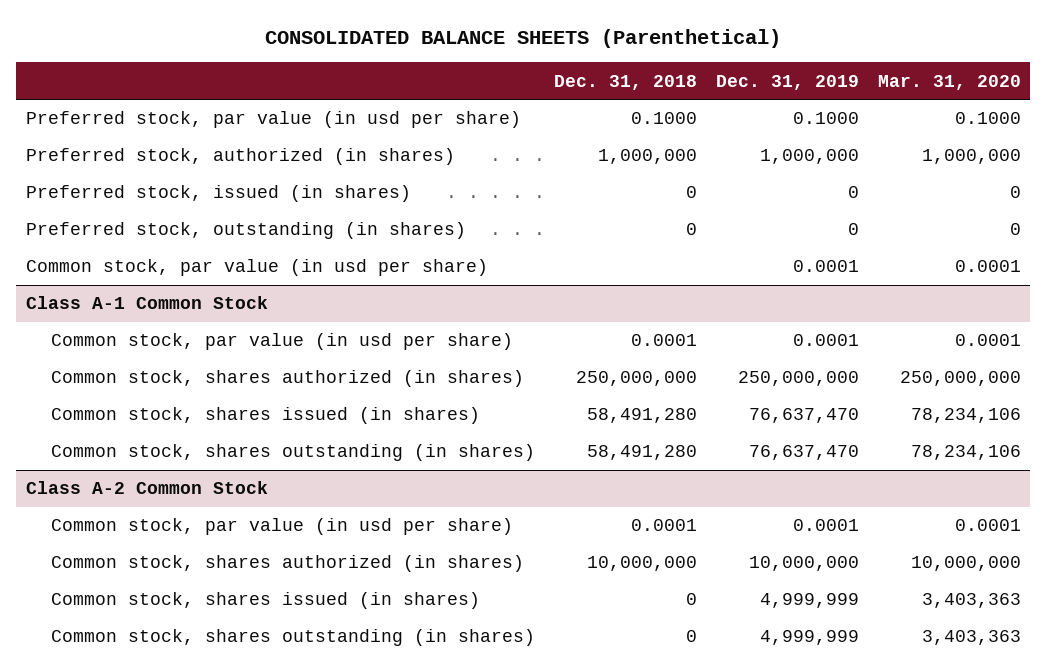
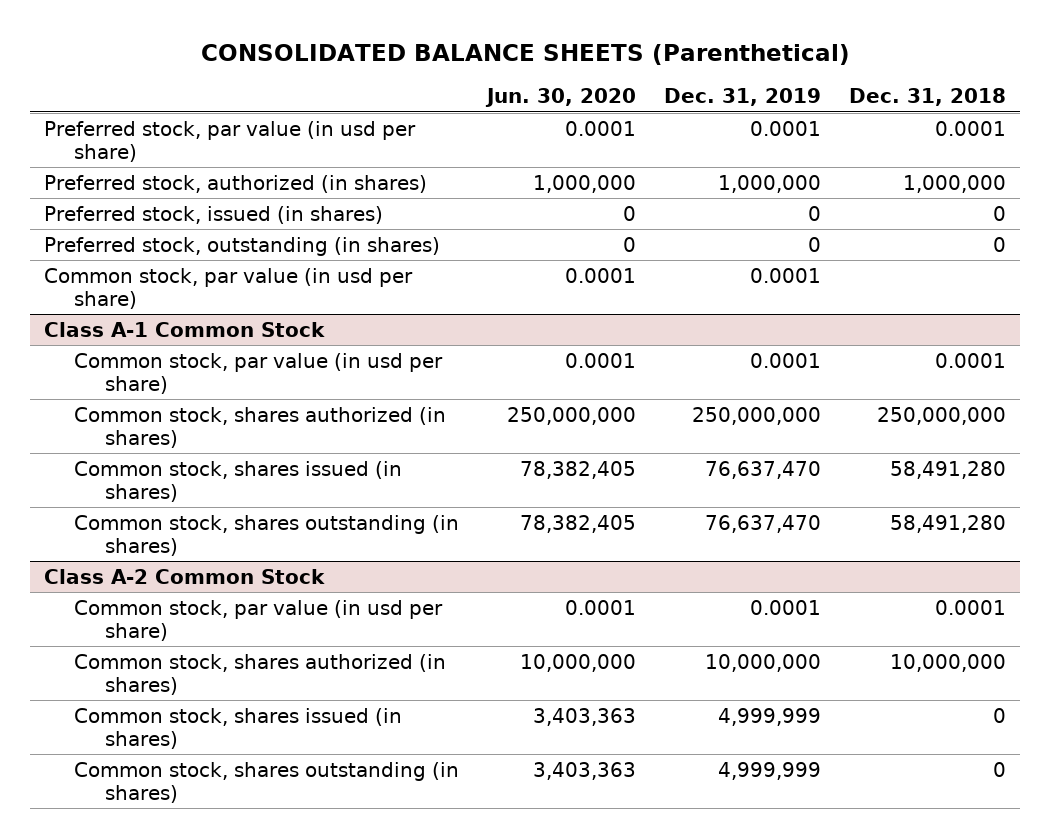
[877,74,1021,90] Mar. 31, 2020 -> none
none -> [485,88,637,108] Jun. 30, 2020
[631,112,698,125] 0.1000 -> [935,120,1007,136] 0.0001
[792,112,859,125] 0.1000 -> [750,120,822,136] 0.0001

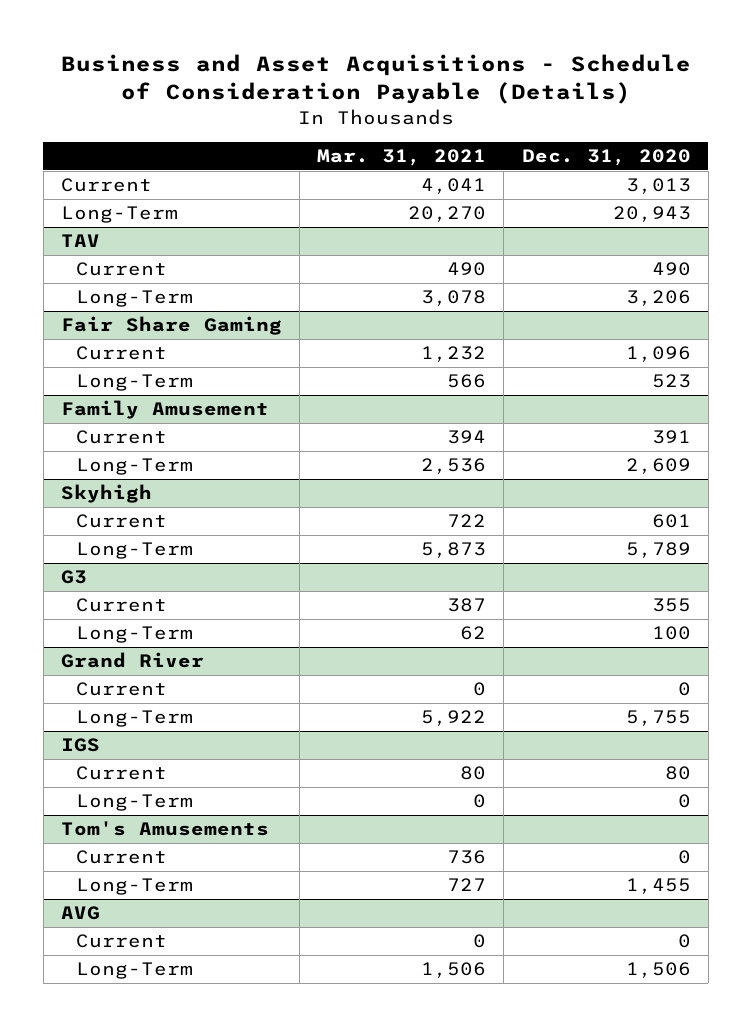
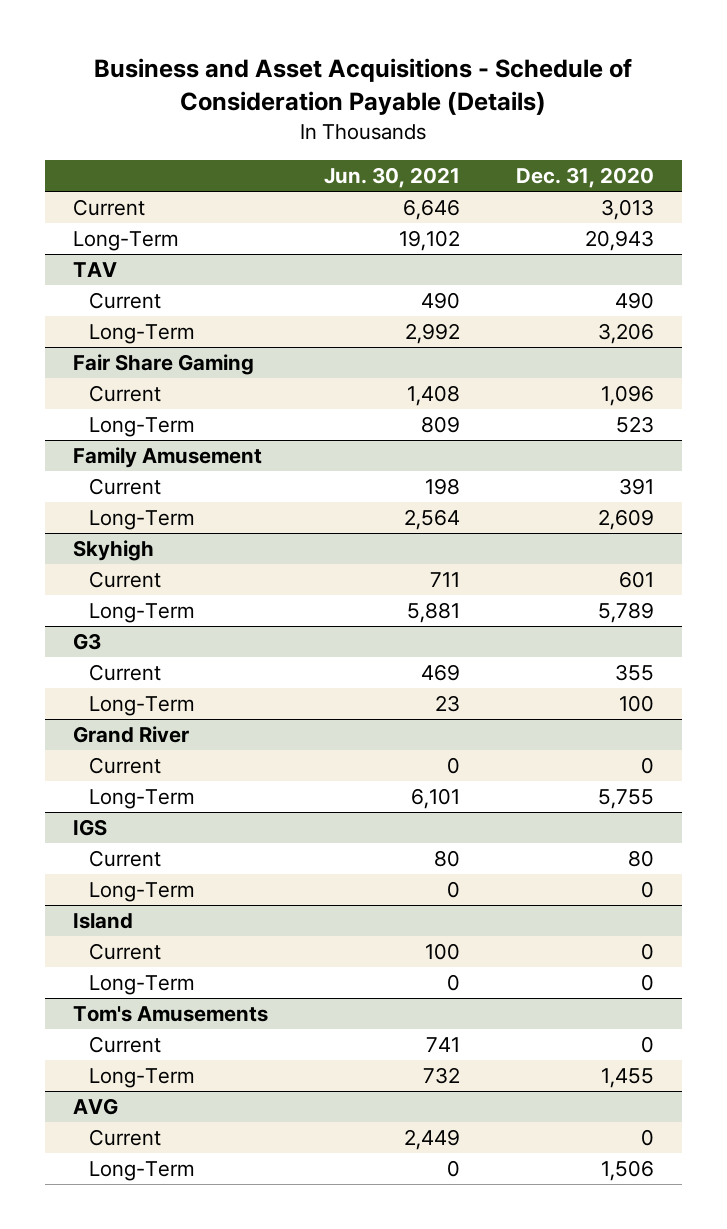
[317,148,487,166] Mar. 31, 2021 -> none
none -> [323,166,460,188] Jun. 30, 2021
none -> [72,913,133,930] Island
none -> [89,943,162,961] Current
none -> [89,975,196,996] Long-Term

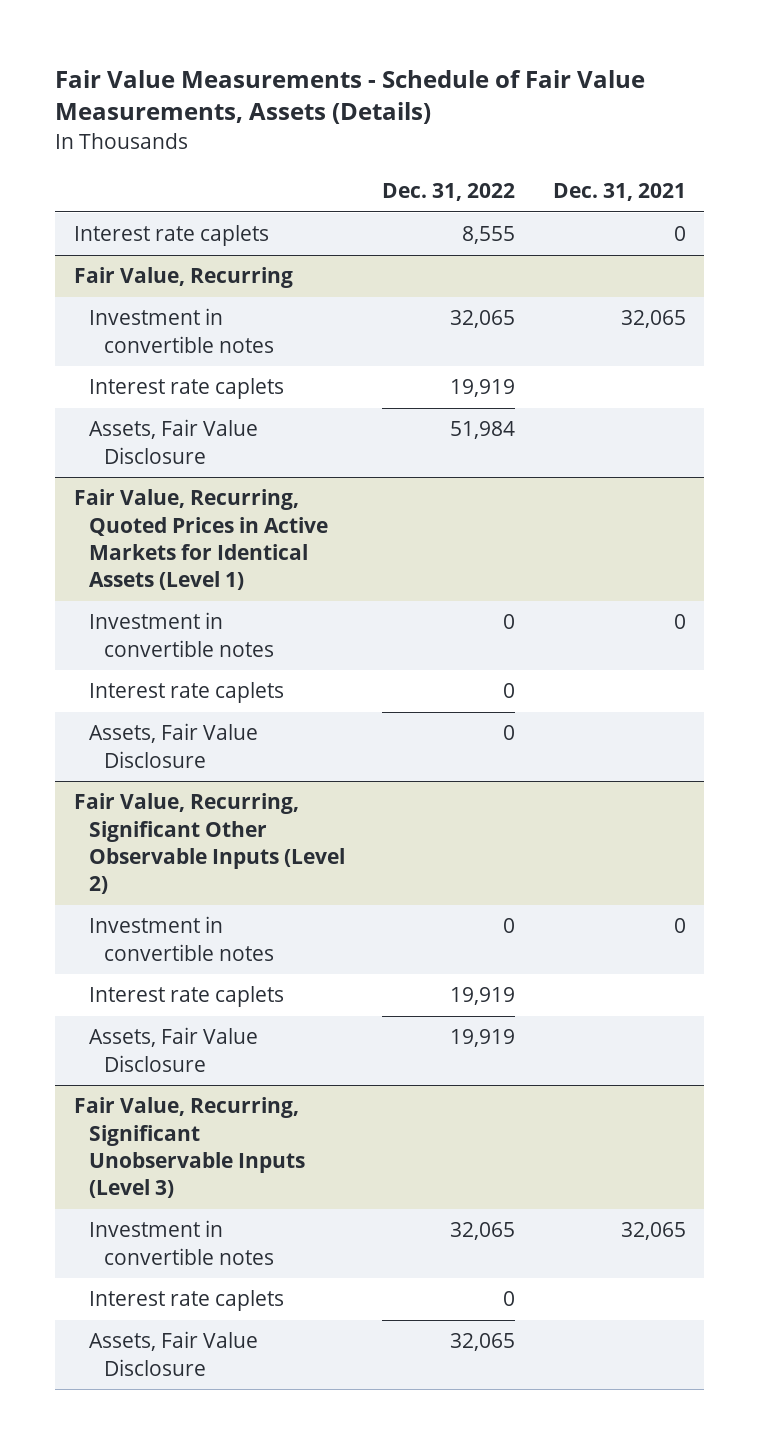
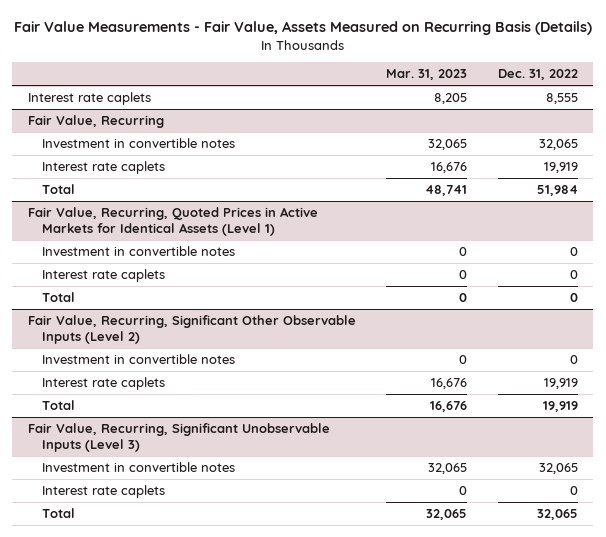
[55,69,646,125] Fair Value Measurements - Schedule of Fair Value Measurements, Assets (Details) -> [13,21,592,36] Fair Value Measurements - Fair Value, Assets Measured on Recurring Basis (Details)
[552,183,686,202] Dec. 31, 2021 -> none
none -> [386,69,468,81] Mar. 31, 2023
[88,419,258,464] Assets, Fair Value Disclosure -> [41,184,75,195] Total
[88,723,258,768] Assets, Fair Value Disclosure -> [41,292,75,303] Total
[88,1027,258,1072] Assets, Fair Value Disclosure -> [41,400,75,411] Total
[88,1331,258,1376] Assets, Fair Value Disclosure -> [41,508,75,519] Total

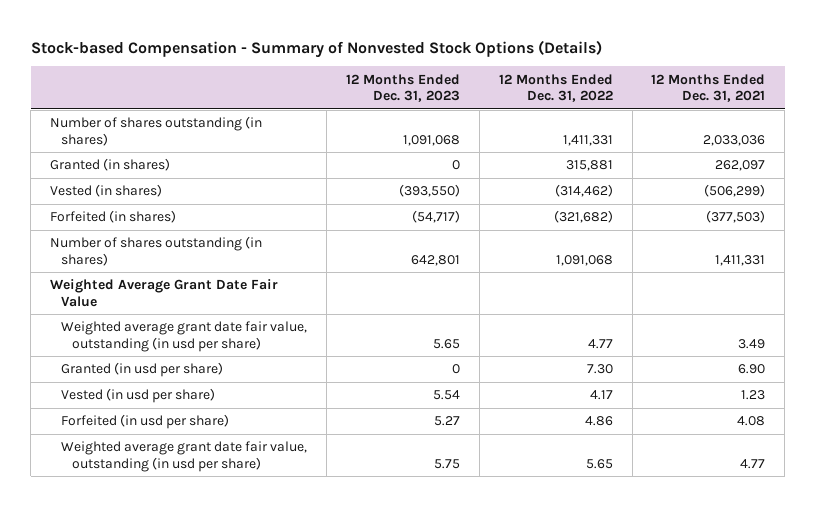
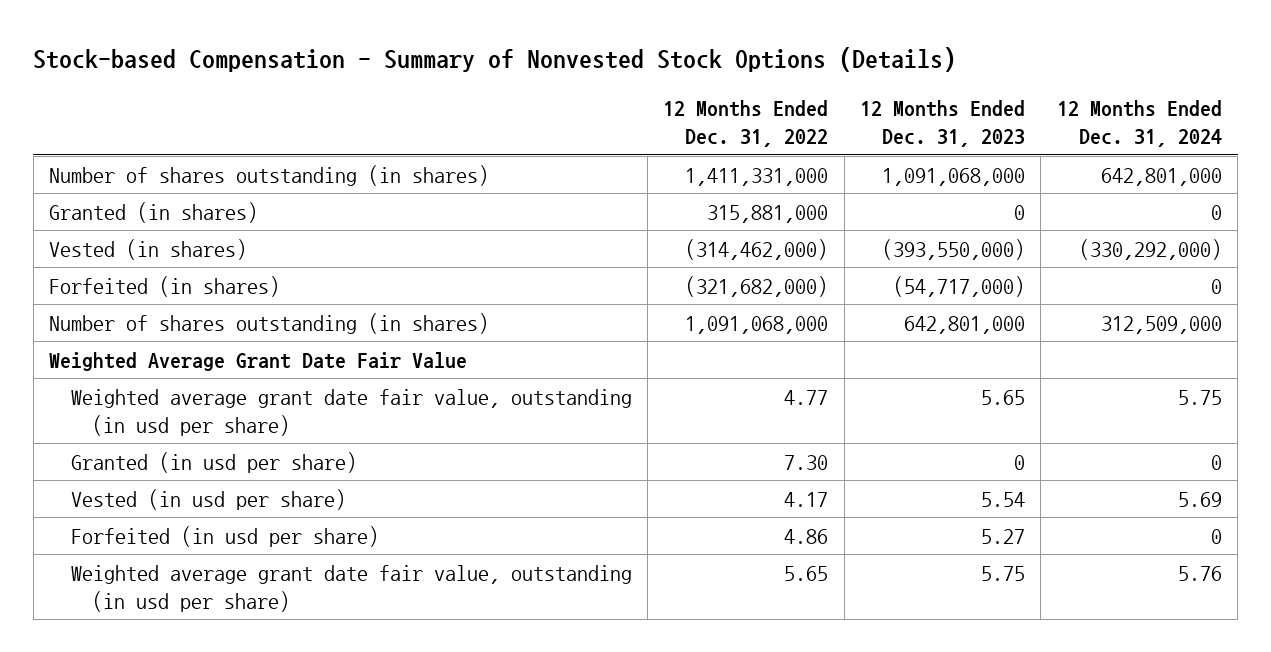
[651,73,766,102] 12 Months Ended Dec. 31, 2021 -> none
none -> [1056,100,1222,147] 12 Months Ended Dec. 31, 2024
[403,134,461,146] 1,091,068 -> [882,167,1026,186] 1,091,068,000
[562,134,613,146] 1,411,331 -> [685,167,829,186] 1,411,331,000
[565,160,613,172] 315,881 -> [707,204,829,223] 315,881,000
[399,184,461,198] (393,550) -> [882,238,1026,260] (393,550,000)
[554,184,613,198] (314,462) -> [685,238,829,260] (314,462,000)
[412,210,461,224] (54,717) -> [893,275,1026,297] (54,717,000)
[553,210,613,224] (321,682) -> [685,275,829,297] (321,682,000)
[411,254,461,266] 642,801 -> [904,315,1026,334] 642,801,000
[555,254,613,266] 1,091,068 -> [685,315,829,334] 1,091,068,000

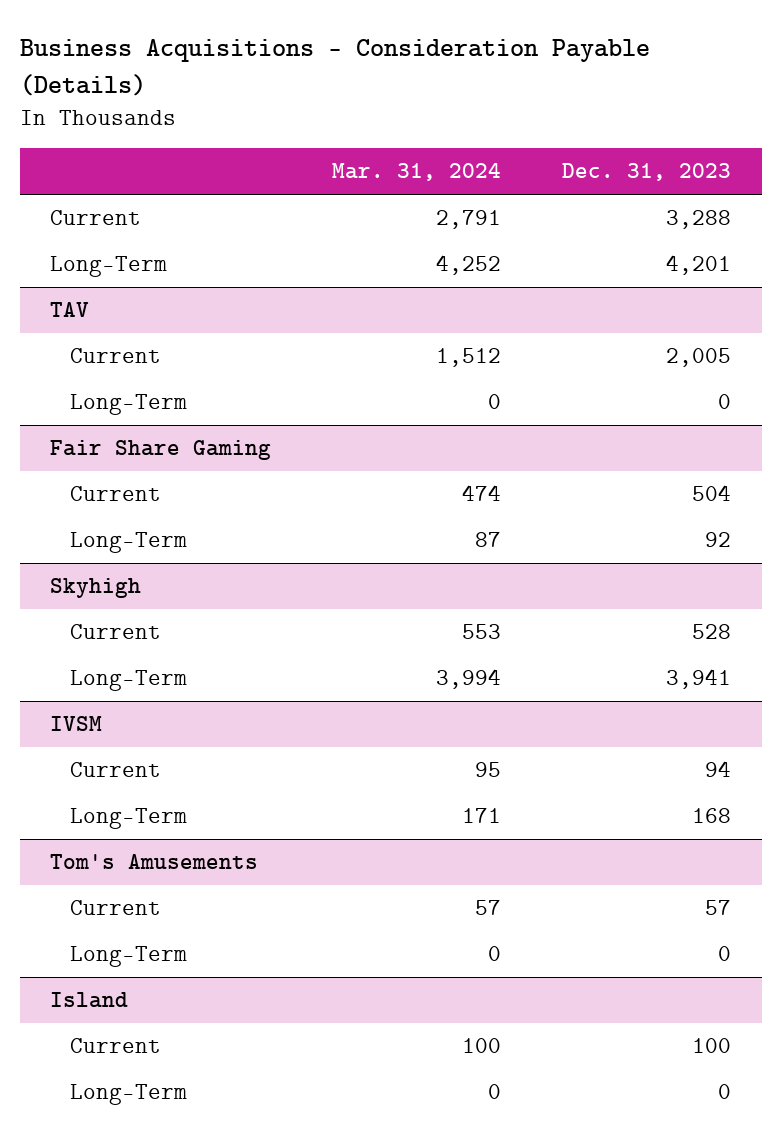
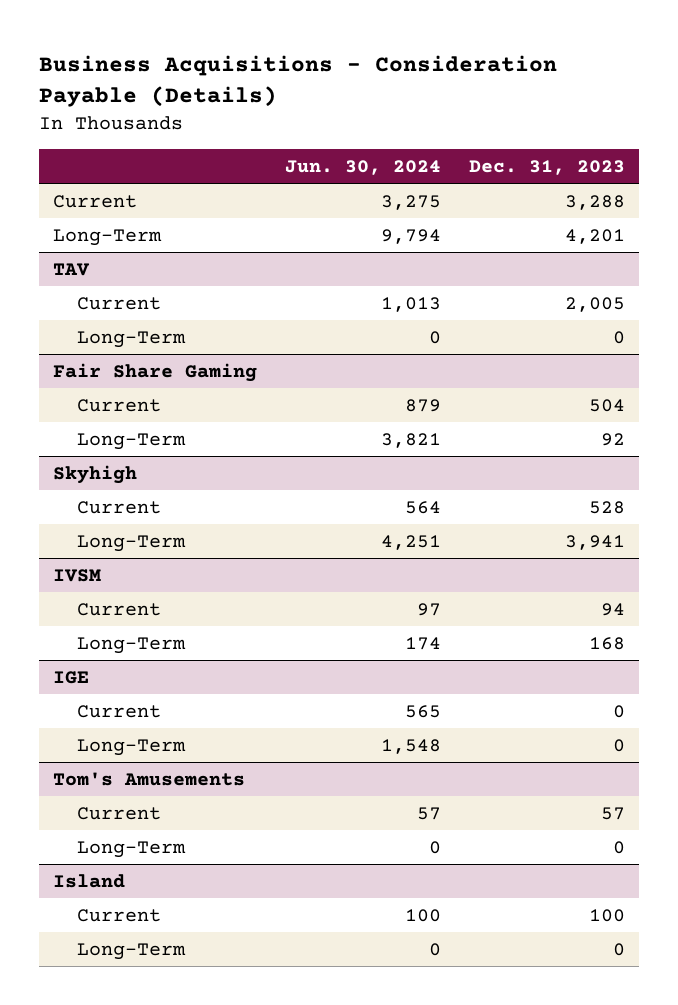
[332,163,502,182] Mar. 31, 2024 -> none
none -> [285,159,442,175] Jun. 30, 2024
none -> [53,670,90,684] IGE
none -> [76,704,161,718] Current
none -> [76,738,186,756] Long-Term

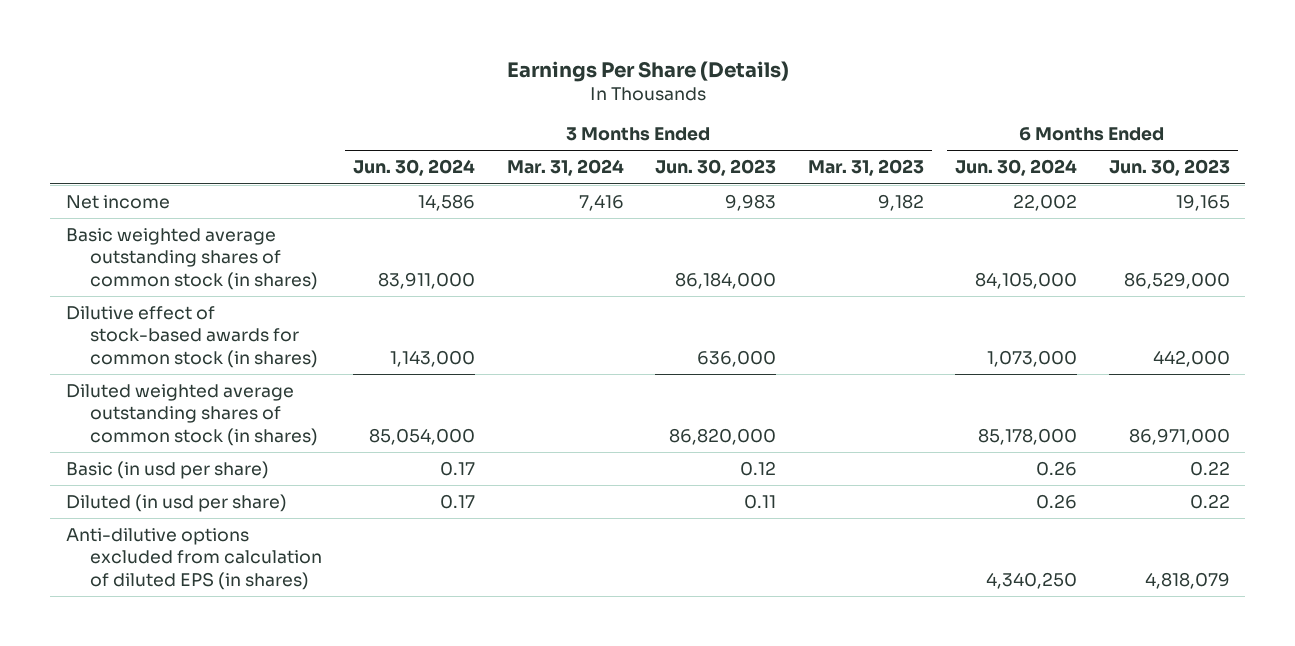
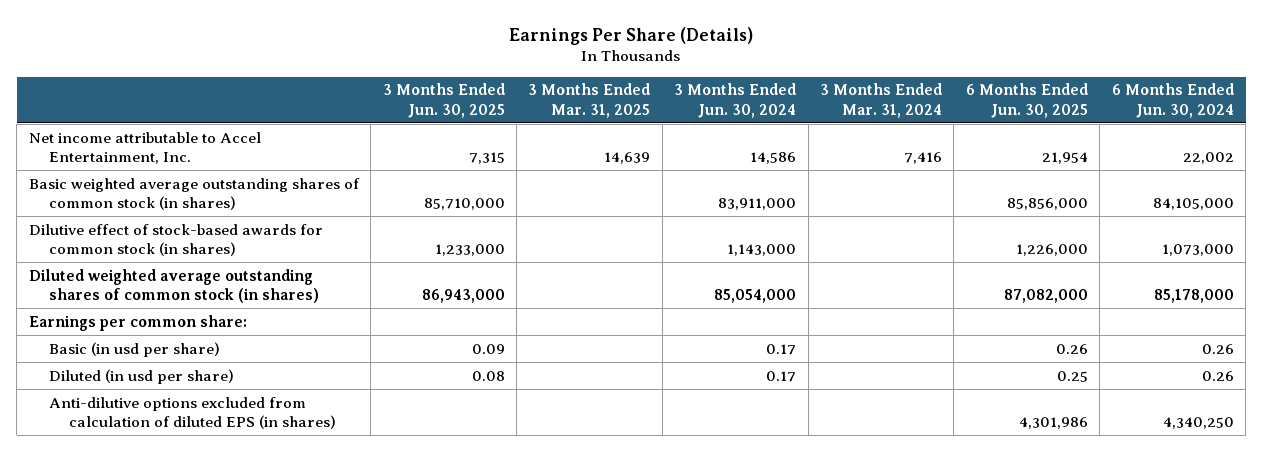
[655,159,777,177] Jun. 30, 2023 -> none
[807,159,924,177] Mar. 31, 2023 -> none
[1108,159,1230,177] Jun. 30, 2023 -> none
none -> [382,83,505,118] 3 Months Ended Jun. 30, 2025
none -> [528,83,651,118] 3 Months Ended Mar. 31, 2025
none -> [965,83,1088,118] 6 Months Ended Jun. 30, 2025
[65,194,170,209] Net income -> [28,131,261,165] Net income attributable to Accel Entertainment, Inc.
none -> [28,314,247,331] Earnings per common share:

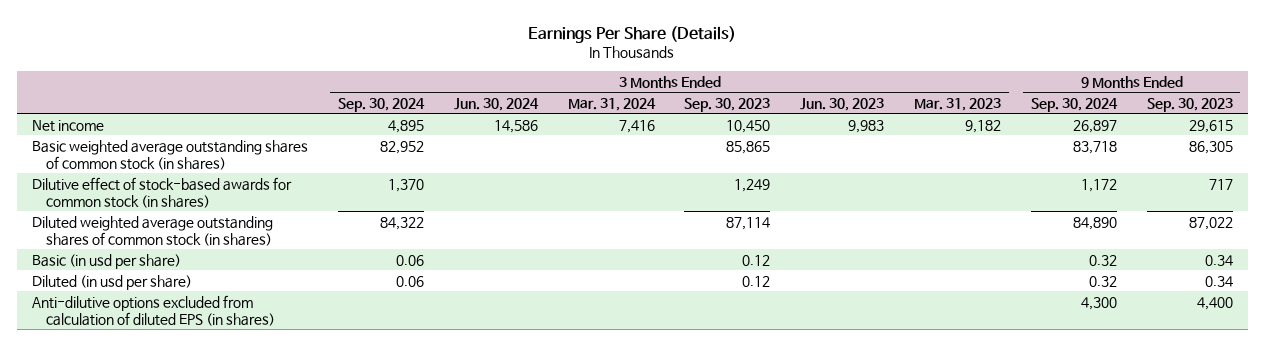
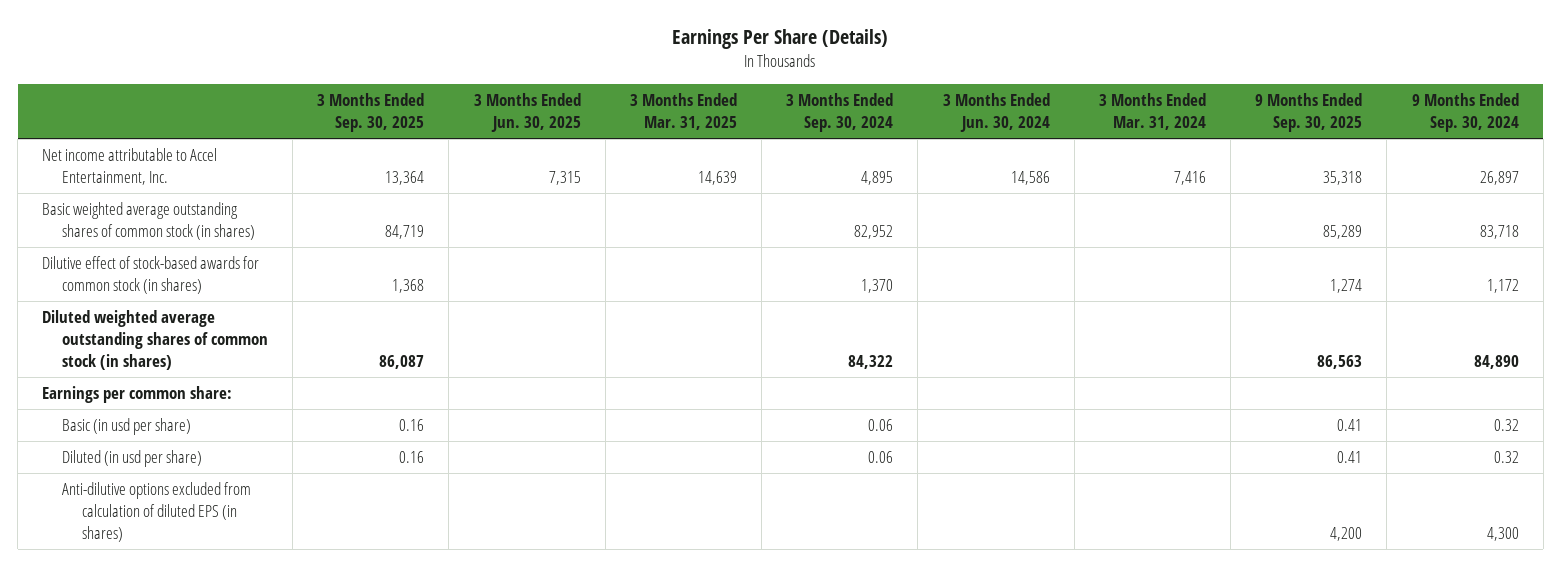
[684,97,771,112] Sep. 30, 2023 -> none
[800,97,885,111] Jun. 30, 2023 -> none
[914,97,1002,111] Mar. 31, 2023 -> none
[1146,97,1233,112] Sep. 30, 2023 -> none
none -> [317,93,425,133] 3 Months Ended Sep. 30, 2025
none -> [473,93,581,133] 3 Months Ended Jun. 30, 2025
none -> [629,93,737,131] 3 Months Ended Mar. 31, 2025
none -> [1255,93,1363,133] 9 Months Ended Sep. 30, 2025
[32,119,105,132] Net income -> [42,147,218,185] Net income attributable to Accel Entertainment, Inc.
none -> [42,385,233,403] Earnings per common share:

